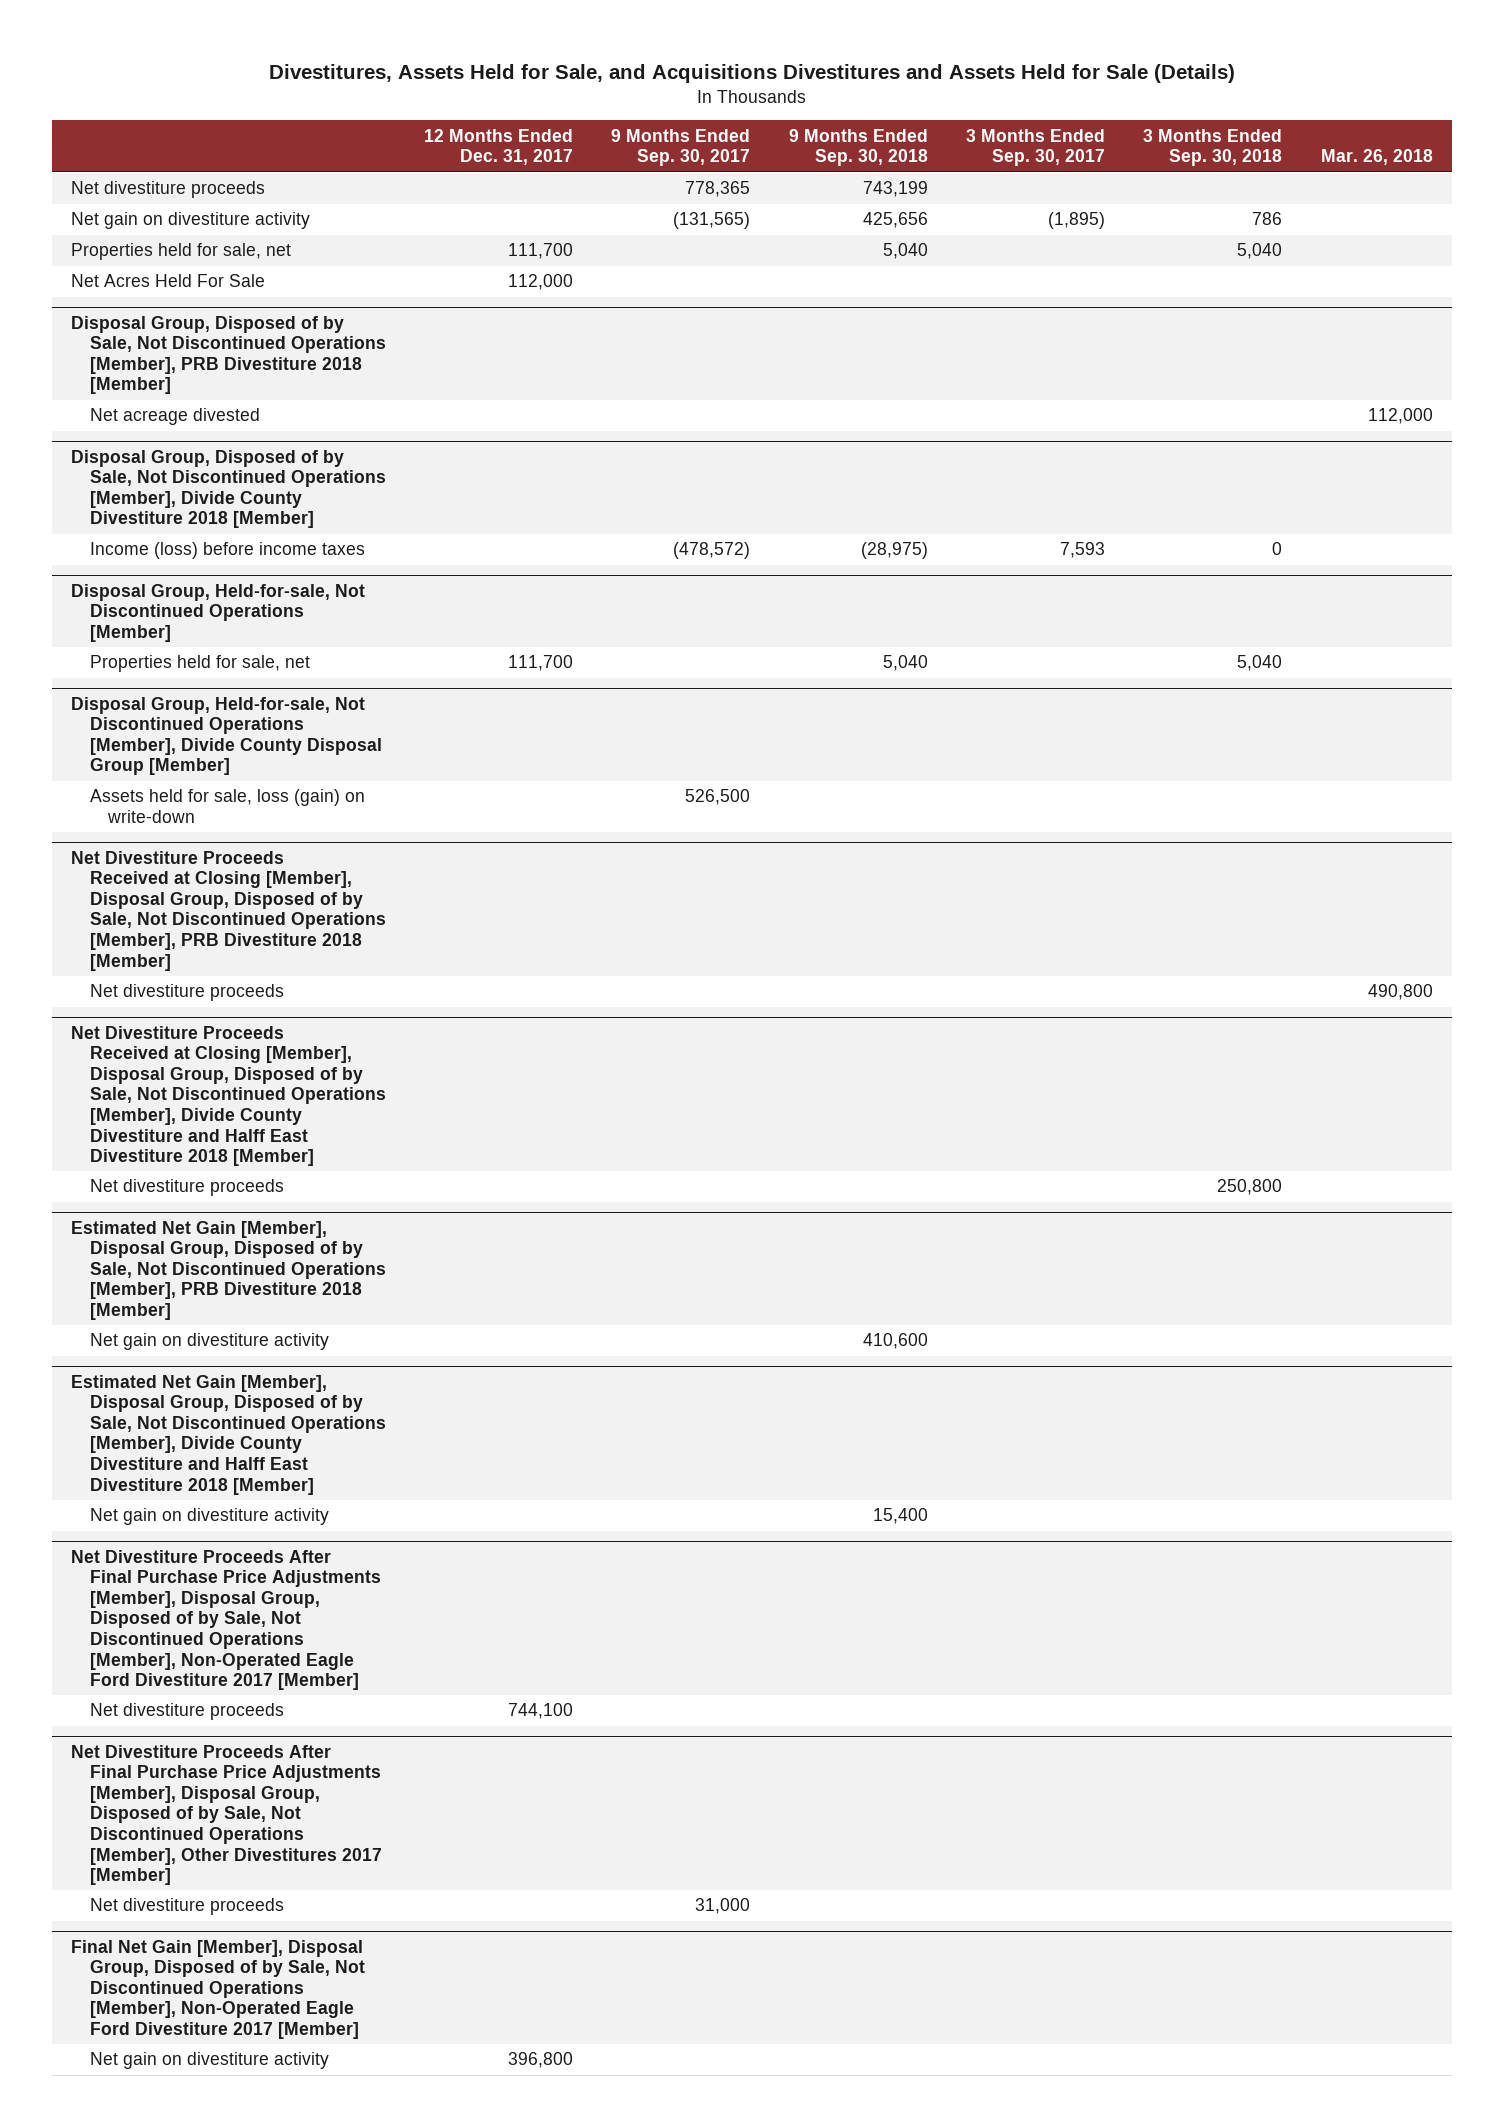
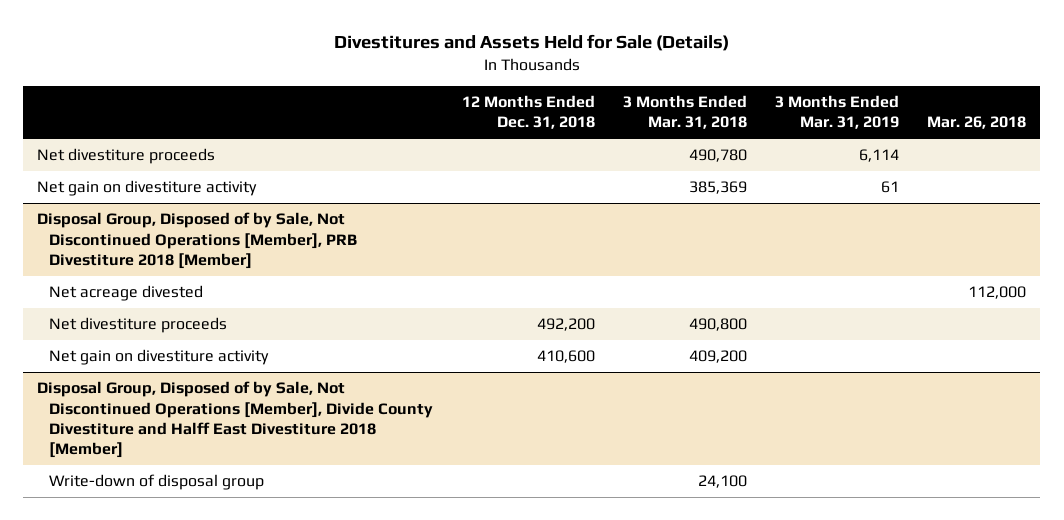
[268,63,1235,83] Divestitures, Assets Held for Sale, and Acquisitions Divestitures and Assets Held for Sale (Details) -> [333,34,729,52] Divestitures and Assets Held for Sale (Details)
[423,128,573,166] 12 Months Ended Dec. 31, 2017 -> none
[611,128,751,167] 9 Months Ended Sep. 30, 2017 -> none
[788,128,928,167] 9 Months Ended Sep. 30, 2018 -> none
[965,128,1105,167] 3 Months Ended Sep. 30, 2017 -> none
[1143,128,1283,167] 3 Months Ended Sep. 30, 2018 -> none
none -> [461,95,595,130] 12 Months Ended Dec. 31, 2018
none -> [622,95,747,130] 3 Months Ended Mar. 31, 2018
none -> [774,95,899,130] 3 Months Ended Mar. 31, 2019
[70,243,291,261] Properties held for sale, net -> none
[70,274,265,288] Net Acres Held For Sale -> none
[70,449,386,529] Disposal Group, Disposed of by Sale, Not Discontinued Operations [Member], Divide County Divestiture 2018 [Member] -> none
[89,542,365,560] Income (loss) before income taxes -> none
[70,583,365,642] Disposal Group, Held-for-sale, Not Discontinued Operations [Member] -> none
[89,655,310,673] Properties held for sale, net -> none
[70,696,382,776] Disposal Group, Held-for-sale, Not Discontinued Operations [Member], Divide County Disposal Group [Member] -> none
[89,789,365,823] Assets held for sale, loss (gain) on write-down -> none
[70,850,386,971] Net Divestiture Proceeds Received at Closing [Member], Disposal Group, Disposed of by Sale, Not Discontinued Operations [Member], PRB Divestiture 2018 [Member] -> none
[89,984,284,1002] Net divestiture proceeds -> none
[70,1025,386,1167] Net Divestiture Proceeds Received at Closing [Member], Disposal Group, Disposed of by Sale, Not Discontinued Operations [Member], Divide County Divestiture and Halff East Divestiture 2018 [Member] -> none
[89,1179,284,1197] Net divestiture proceeds -> none
[70,1220,386,1321] Estimated Net Gain [Member], Disposal Group, Disposed of by Sale, Not Discontinued Operations [Member], PRB Divestiture 2018 [Member] -> none
[89,1333,329,1351] Net gain on divestiture activity -> none
[89,1508,329,1526] Net gain on divestiture activity -> none
[70,1549,381,1691] Net Divestiture Proceeds After Final Purchase Price Adjustments [Member], Disposal Group, Disposed of by Sale, Not Discontinued Operations [Member], Non-Operated Eagle Ford Divestiture 2017 [Member] -> none
[89,1703,284,1721] Net divestiture proceeds -> none
[70,1744,382,1886] Net Divestiture Proceeds After Final Purchase Price Adjustments [Member], Disposal Group, Disposed of by Sale, Not Discontinued Operations [Member], Other Divestitures 2017 [Member] -> none
[89,1898,284,1916] Net divestiture proceeds -> none
[70,1939,365,2040] Final Net Gain [Member], Disposal Group, Disposed of by Sale, Not Discontinued Operations [Member], Non-Operated Eagle Ford Divestiture 2017 [Member] -> none
[89,2052,329,2070] Net gain on divestiture activity -> none
none -> [49,317,228,334] Net divestiture proceeds
none -> [49,349,270,366] Net gain on divestiture activity
[70,1374,386,1495] Estimated Net Gain [Member], Disposal Group, Disposed of by Sale, Not Discontinued Operations [Member], Divide County Divestiture and Halff East Divestiture 2018 [Member] -> [37,381,434,459] Disposal Group, Disposed of by Sale, Not Discontinued Operations [Member], Divide County Divestiture and Halff East Divestiture 2018 [Member]
none -> [49,474,265,491] Write-down of disposal group

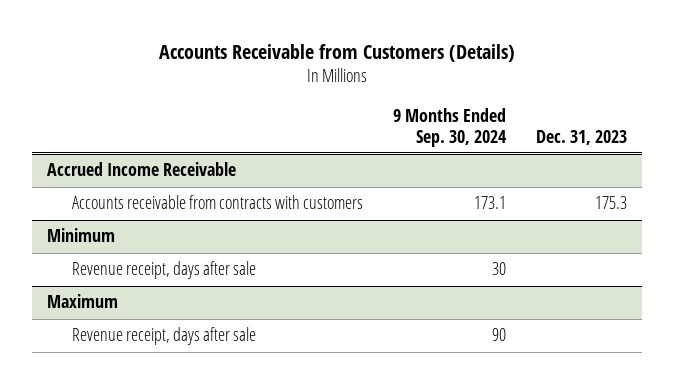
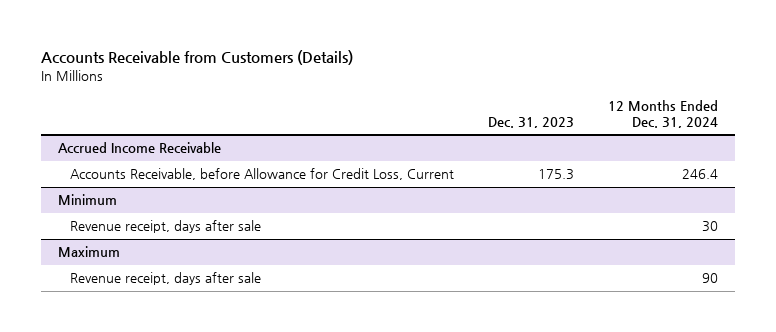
[392,108,507,147] 9 Months Ended Sep. 30, 2024 -> none
none -> [607,100,718,128] 12 Months Ended Dec. 31, 2024
[72,195,364,210] Accounts receivable from contracts with customers -> [70,168,455,181] Accounts Receivable, before Allowance for Credit Loss, Current

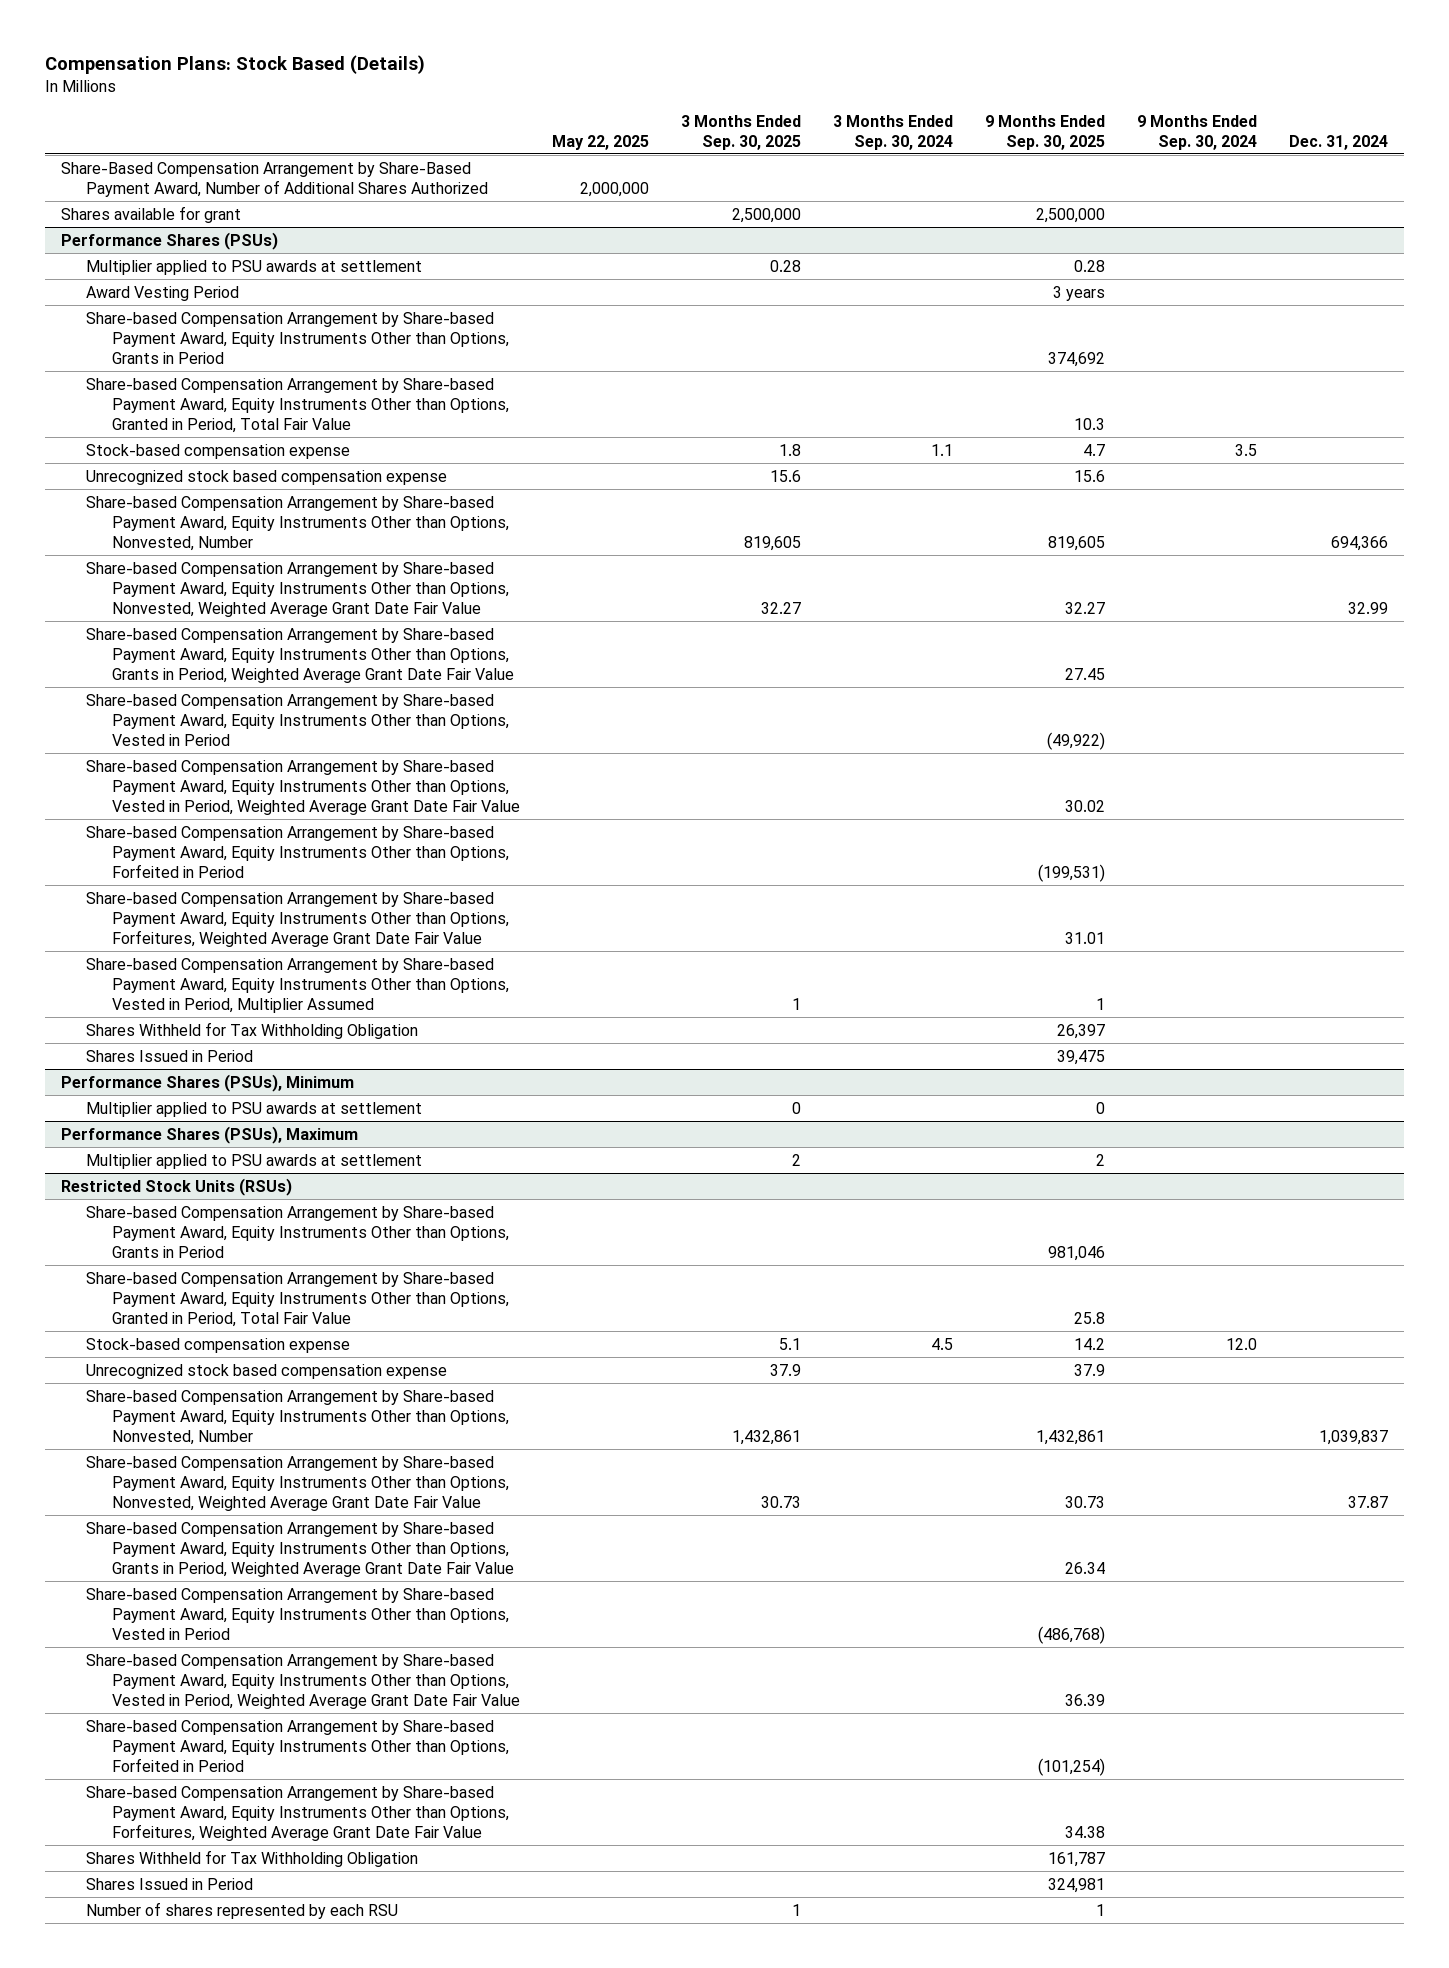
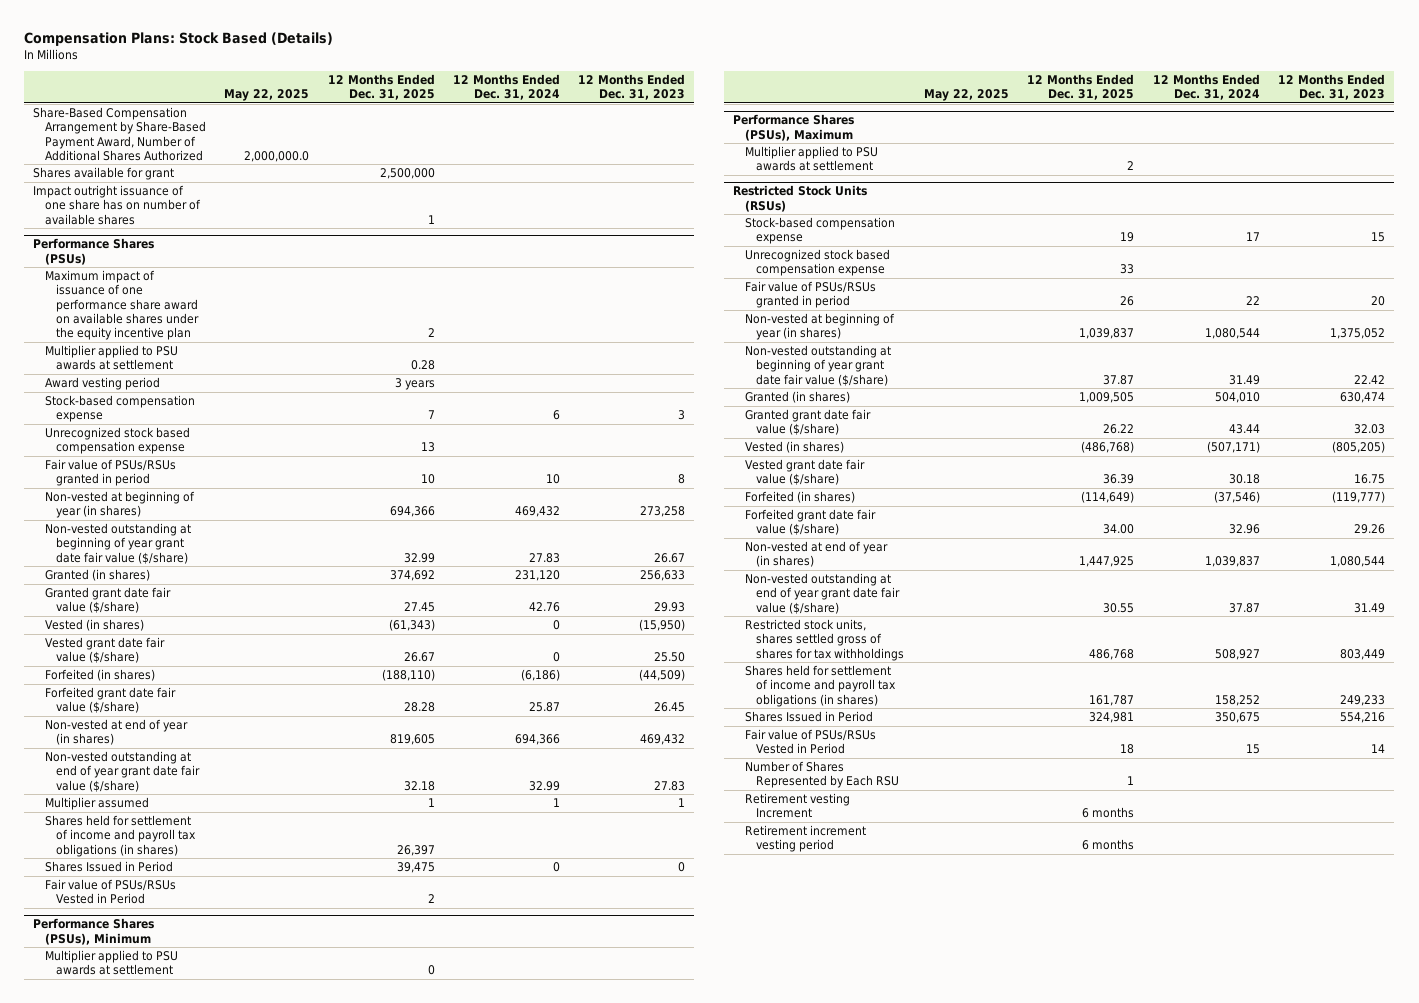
[681,114,802,150] 3 Months Ended Sep. 30, 2025 -> none
[833,114,954,150] 3 Months Ended Sep. 30, 2024 -> none
[985,114,1106,150] 9 Months Ended Sep. 30, 2025 -> none
[1137,114,1258,150] 9 Months Ended Sep. 30, 2024 -> none
[1289,134,1389,150] Dec. 31, 2024 -> none
none -> [327,73,435,101] 12 Months Ended Dec. 31, 2025
none -> [452,73,560,101] 12 Months Ended Dec. 31, 2024
none -> [578,73,686,101] 12 Months Ended Dec. 31, 2023
[580,181,650,197] 2,000,000 -> [244,150,310,162] 2,000,000.0
none -> [33,185,201,225] Impact outright issuance of one share has on number of available shares
none -> [44,270,200,341] Maximum impact of issuance of one performance share award on available shares under the equity incentive plan
[86,311,509,364] Share-based Compensation Arrangement by Share-based Payment Award, Equity Instruments Other than Options, Grants in Period -> none
[86,377,509,433] Share-based Compensation Arrangement by Share-based Payment Award, Equity Instruments Other than Options, Granted in Period, Total Fair Value -> none
[86,285,240,301] Award Vesting Period -> [44,377,160,391] Award vesting period
[86,957,509,1013] Share-based Compensation Arrangement by Share-based Payment Award, Equity Instruments Other than Options, Vested in Period, Multiplier Assumed -> none
none -> [44,459,176,487] Fair value of PSUs/RSUs granted in period
[86,495,509,551] Share-based Compensation Arrangement by Share-based Payment Award, Equity Instruments Other than Options, Nonvested, Number -> [44,491,195,519] Non-vested at beginning of year (in shares)
[86,561,509,617] Share-based Compensation Arrangement by Share-based Payment Award, Equity Instruments Other than Options, Nonvested, Weighted Average Grant Date Fair Value -> [44,523,191,564] Non-vested outstanding at beginning of year grant date fair value ($/share)
none -> [44,569,150,582] Granted (in shares)
[86,627,514,683] Share-based Compensation Arrangement by Share-based Payment Award, Equity Instruments Other than Options, Grants in Period, Weighted Average Grant Date Fair Value -> [44,587,171,614] Granted grant date fair value ($/share)
[86,693,509,746] Share-based Compensation Arrangement by Share-based Payment Award, Equity Instruments Other than Options, Vested in Period -> [44,619,144,632] Vested (in shares)
[86,759,520,815] Share-based Compensation Arrangement by Share-based Payment Award, Equity Instruments Other than Options, Vested in Period, Weighted Average Grant Date Fair Value -> [44,637,165,664] Vested grant date fair value ($/share)
[86,825,509,878] Share-based Compensation Arrangement by Share-based Payment Award, Equity Instruments Other than Options, Forfeited in Period -> [44,669,155,682] Forfeited (in shares)
[86,891,509,947] Share-based Compensation Arrangement by Share-based Payment Award, Equity Instruments Other than Options, Forfeitures, Weighted Average Grant Date Fair Value -> [44,687,176,714] Forfeited grant date fair value ($/share)
none -> [44,719,188,746] Non-vested at end of year (in shares)
none -> [44,751,201,792] Non-vested outstanding at end of year grant date fair value ($/share)
none -> [44,797,149,811] Multiplier assumed
[86,1021,419,1039] Shares Withheld for Tax Withholding Obligation -> [44,815,197,857] Shares held for settlement of income and payroll tax obligations (in shares)
none -> [44,879,176,905] Fair value of PSUs/RSUs Vested in Period
[86,1205,509,1258] Share-based Compensation Arrangement by Share-based Payment Award, Equity Instruments Other than Options, Grants in Period -> none
[86,1271,509,1327] Share-based Compensation Arrangement by Share-based Payment Award, Equity Instruments Other than Options, Granted in Period, Total Fair Value -> none
none -> [744,281,876,309] Fair value of PSUs/RSUs granted in period
[86,1389,509,1445] Share-based Compensation Arrangement by Share-based Payment Award, Equity Instruments Other than Options, Nonvested, Number -> [744,313,895,341] Non-vested at beginning of year (in shares)
[86,1455,509,1511] Share-based Compensation Arrangement by Share-based Payment Award, Equity Instruments Other than Options, Nonvested, Weighted Average Grant Date Fair Value -> [744,345,891,386] Non-vested outstanding at beginning of year grant date fair value ($/share)
none -> [744,391,850,404] Granted (in shares)
[86,1521,514,1577] Share-based Compensation Arrangement by Share-based Payment Award, Equity Instruments Other than Options, Grants in Period, Weighted Average Grant Date Fair Value -> [744,409,871,436] Granted grant date fair value ($/share)
[86,1587,509,1640] Share-based Compensation Arrangement by Share-based Payment Award, Equity Instruments Other than Options, Vested in Period -> [744,441,844,454] Vested (in shares)
[86,1653,520,1709] Share-based Compensation Arrangement by Share-based Payment Award, Equity Instruments Other than Options, Vested in Period, Weighted Average Grant Date Fair Value -> [744,459,865,486] Vested grant date fair value ($/share)
[86,1719,509,1772] Share-based Compensation Arrangement by Share-based Payment Award, Equity Instruments Other than Options, Forfeited in Period -> [744,491,855,504] Forfeited (in shares)
[86,1785,509,1841] Share-based Compensation Arrangement by Share-based Payment Award, Equity Instruments Other than Options, Forfeitures, Weighted Average Grant Date Fair Value -> [744,509,876,536] Forfeited grant date fair value ($/share)
none -> [744,541,888,568] Non-vested at end of year (in shares)
none -> [744,573,901,614] Non-vested outstanding at end of year grant date fair value ($/share)
none -> [744,619,905,661] Restricted stock units, shares settled gross of shares for tax withholdings
[86,1849,419,1867] Shares Withheld for Tax Withholding Obligation -> [744,665,897,707] Shares held for settlement of income and payroll tax obligations (in shares)
none -> [744,729,876,755] Fair value of PSUs/RSUs Vested in Period
[86,1901,399,1919] Number of shares represented by each RSU -> [744,761,900,789] Number of Shares Represented by Each RSU
none -> [744,793,850,819] Retirement vesting Increment
none -> [744,825,866,853] Retirement increment vesting period

